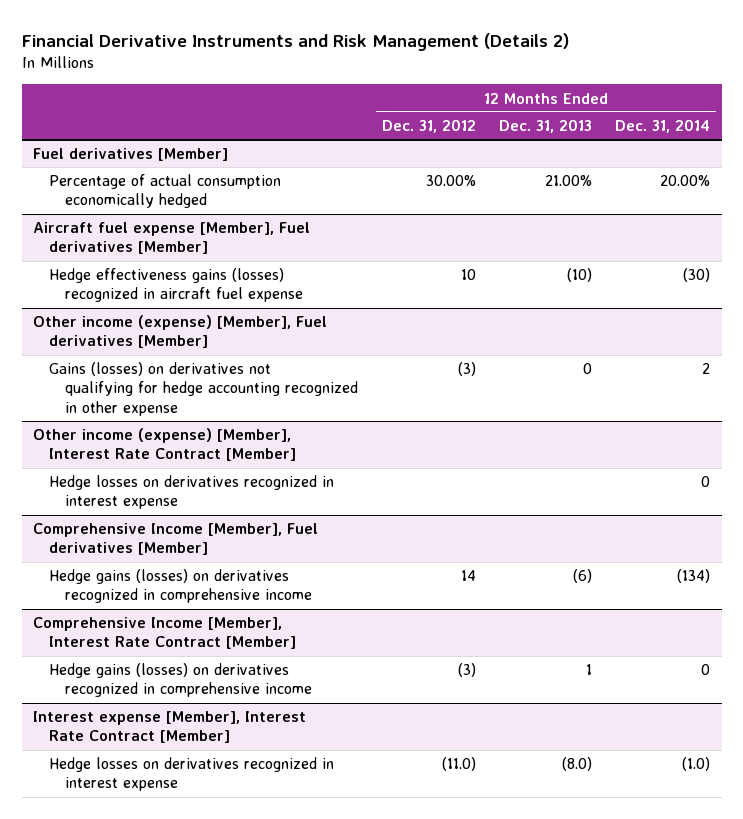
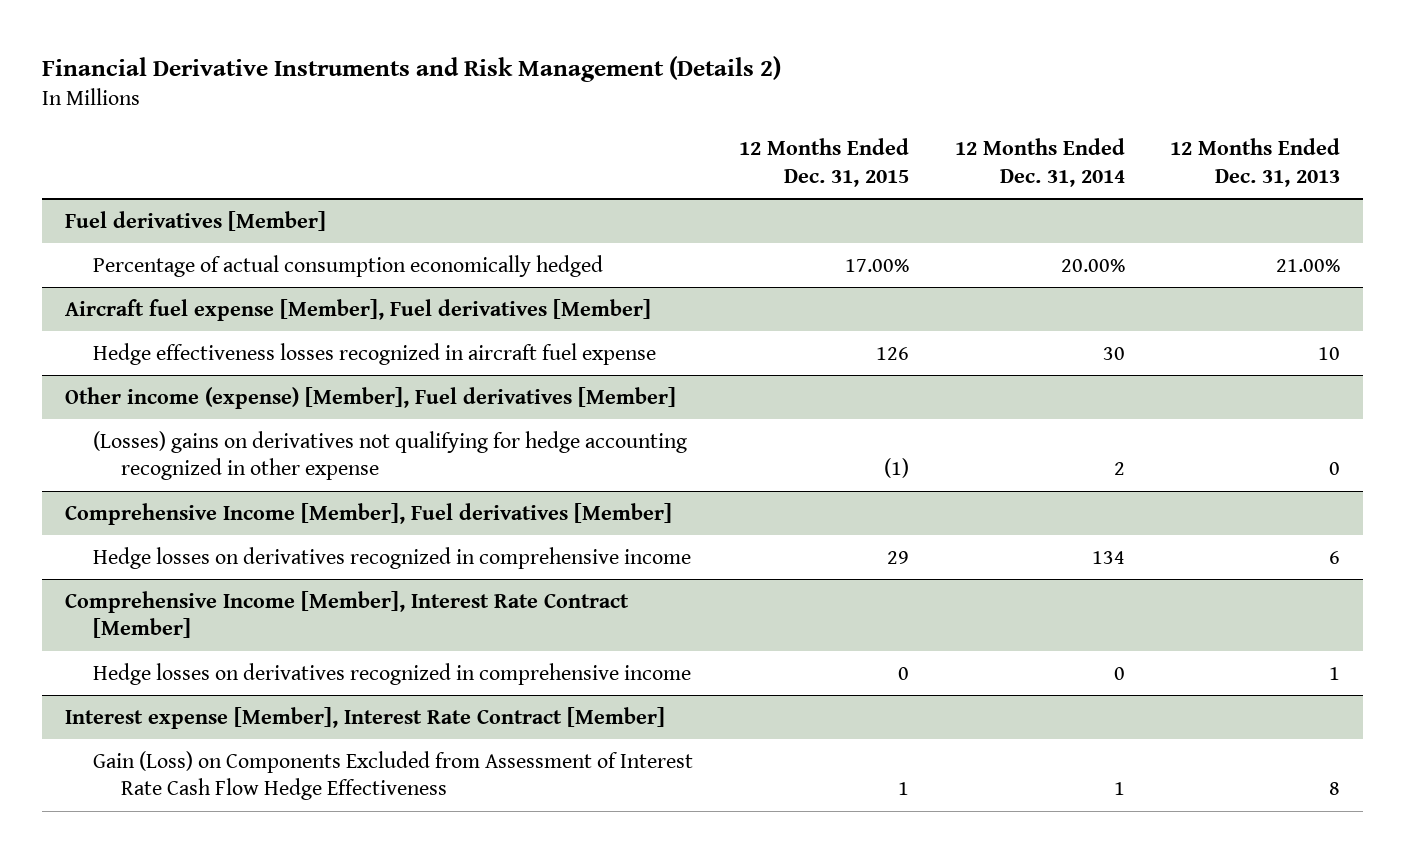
[381,118,476,133] Dec. 31, 2012 -> none
none -> [738,138,909,187] 12 Months Ended Dec. 31, 2015
[49,268,304,303] Hedge effectiveness gains (losses) recognized in aircraft fuel expense -> [93,342,657,365] Hedge effectiveness losses recognized in aircraft fuel expense
[566,268,592,283] (10) -> [1318,346,1341,360] 10
[683,268,711,283] (30) -> [1102,346,1125,360] 30
[33,428,297,462] Other income (expense) [Member], Interest Rate Contract [Member] -> none
[49,475,335,510] Hedge losses on derivatives recognized in interest expense -> none
[49,362,359,416] Gains (losses) on derivatives not qualifying for hedge accounting recognized in other expense -> [93,430,688,481] (Losses) gains on derivatives not qualifying for hedge accounting recognized in other expense
[49,569,313,604] Hedge gains (losses) on derivatives recognized in comprehensive income -> [93,546,692,569] Hedge losses on derivatives recognized in comprehensive income
[572,569,592,584] (6) -> [1329,550,1341,564] 6
[677,569,711,584] (134) -> [1091,550,1125,564] 134
[49,663,313,698] Hedge gains (losses) on derivatives recognized in comprehensive income -> [93,662,692,685] Hedge losses on derivatives recognized in comprehensive income
[49,757,335,792] Hedge losses on derivatives recognized in interest expense -> none
none -> [93,750,694,801] Gain (Loss) on Components Excluded from Assessment of Interest Rate Cash Flow Hedge Effectiveness

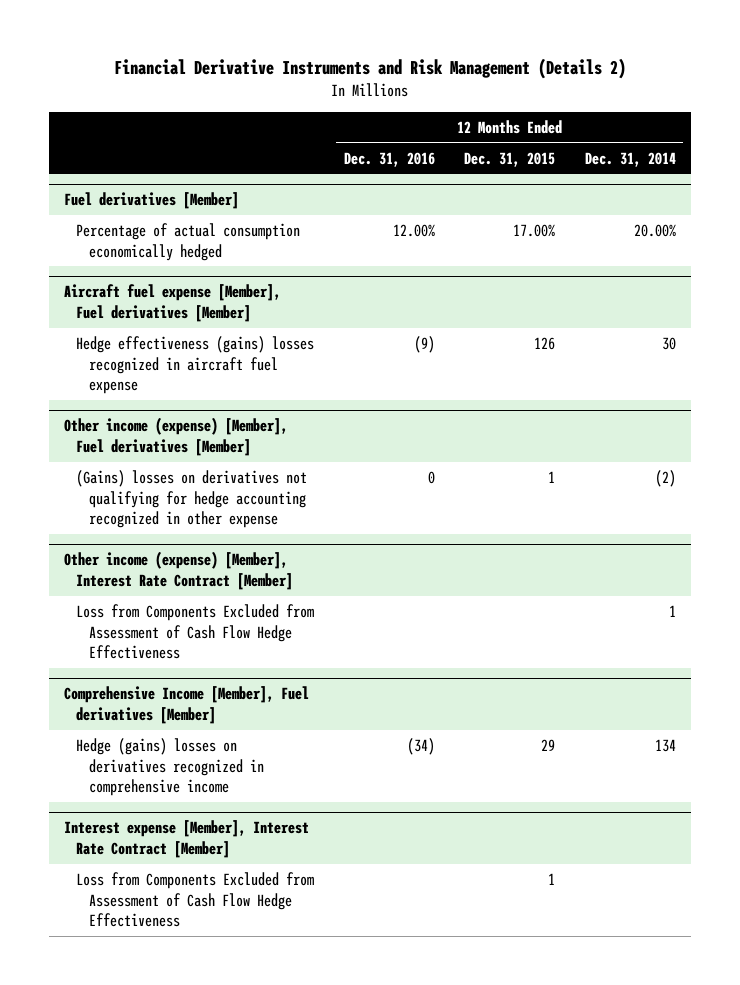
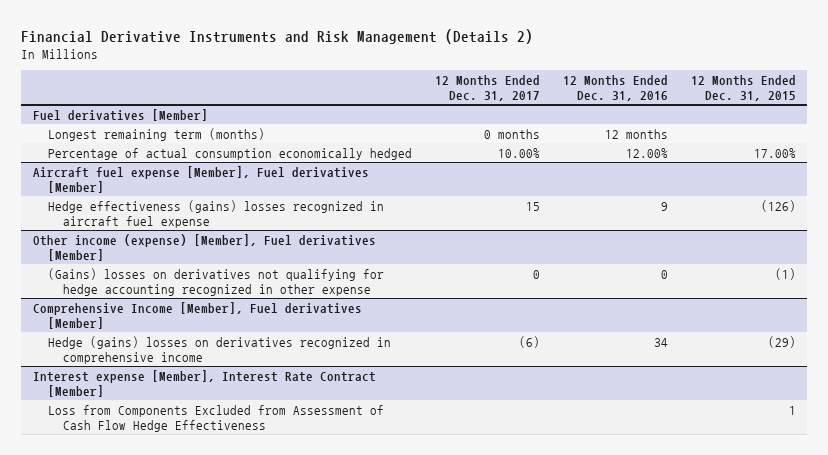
[584,151,676,167] Dec. 31, 2014 -> none
none -> [434,74,540,102] 12 Months Ended Dec. 31, 2017
none -> [47,127,265,141] Longest remaining term (months)
[413,335,435,353] (9) -> [660,201,668,211] 9
[534,336,556,350] 126 -> [760,199,796,212] (126)
[64,551,294,591] Other income (expense) [Member], Interest Rate Contract [Member] -> none
[76,603,315,660] Loss from Components Excluded from Assessment of Cash Flow Hedge Effectiveness -> none
[548,470,556,483] 1 -> [774,267,796,280] (1)
[406,737,435,755] (34) -> [653,337,668,347] 34
[541,738,556,751] 29 -> [767,335,796,348] (29)

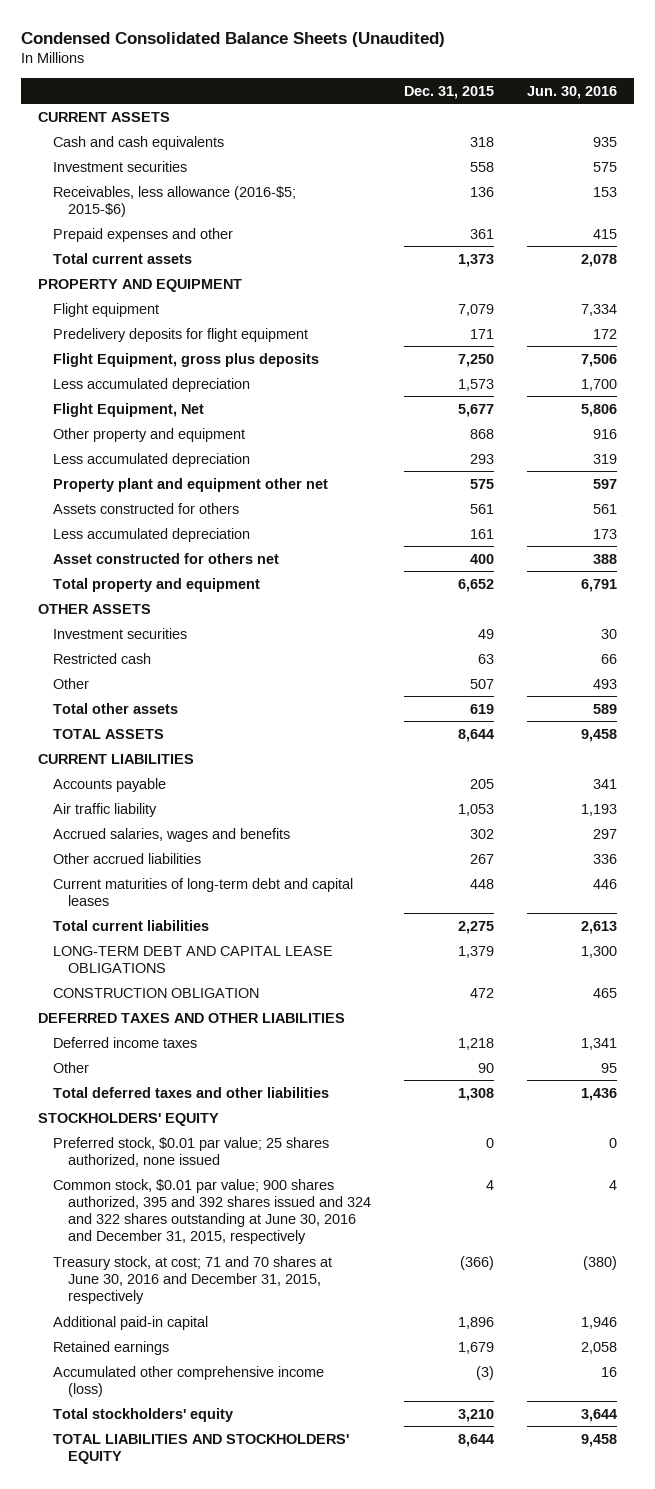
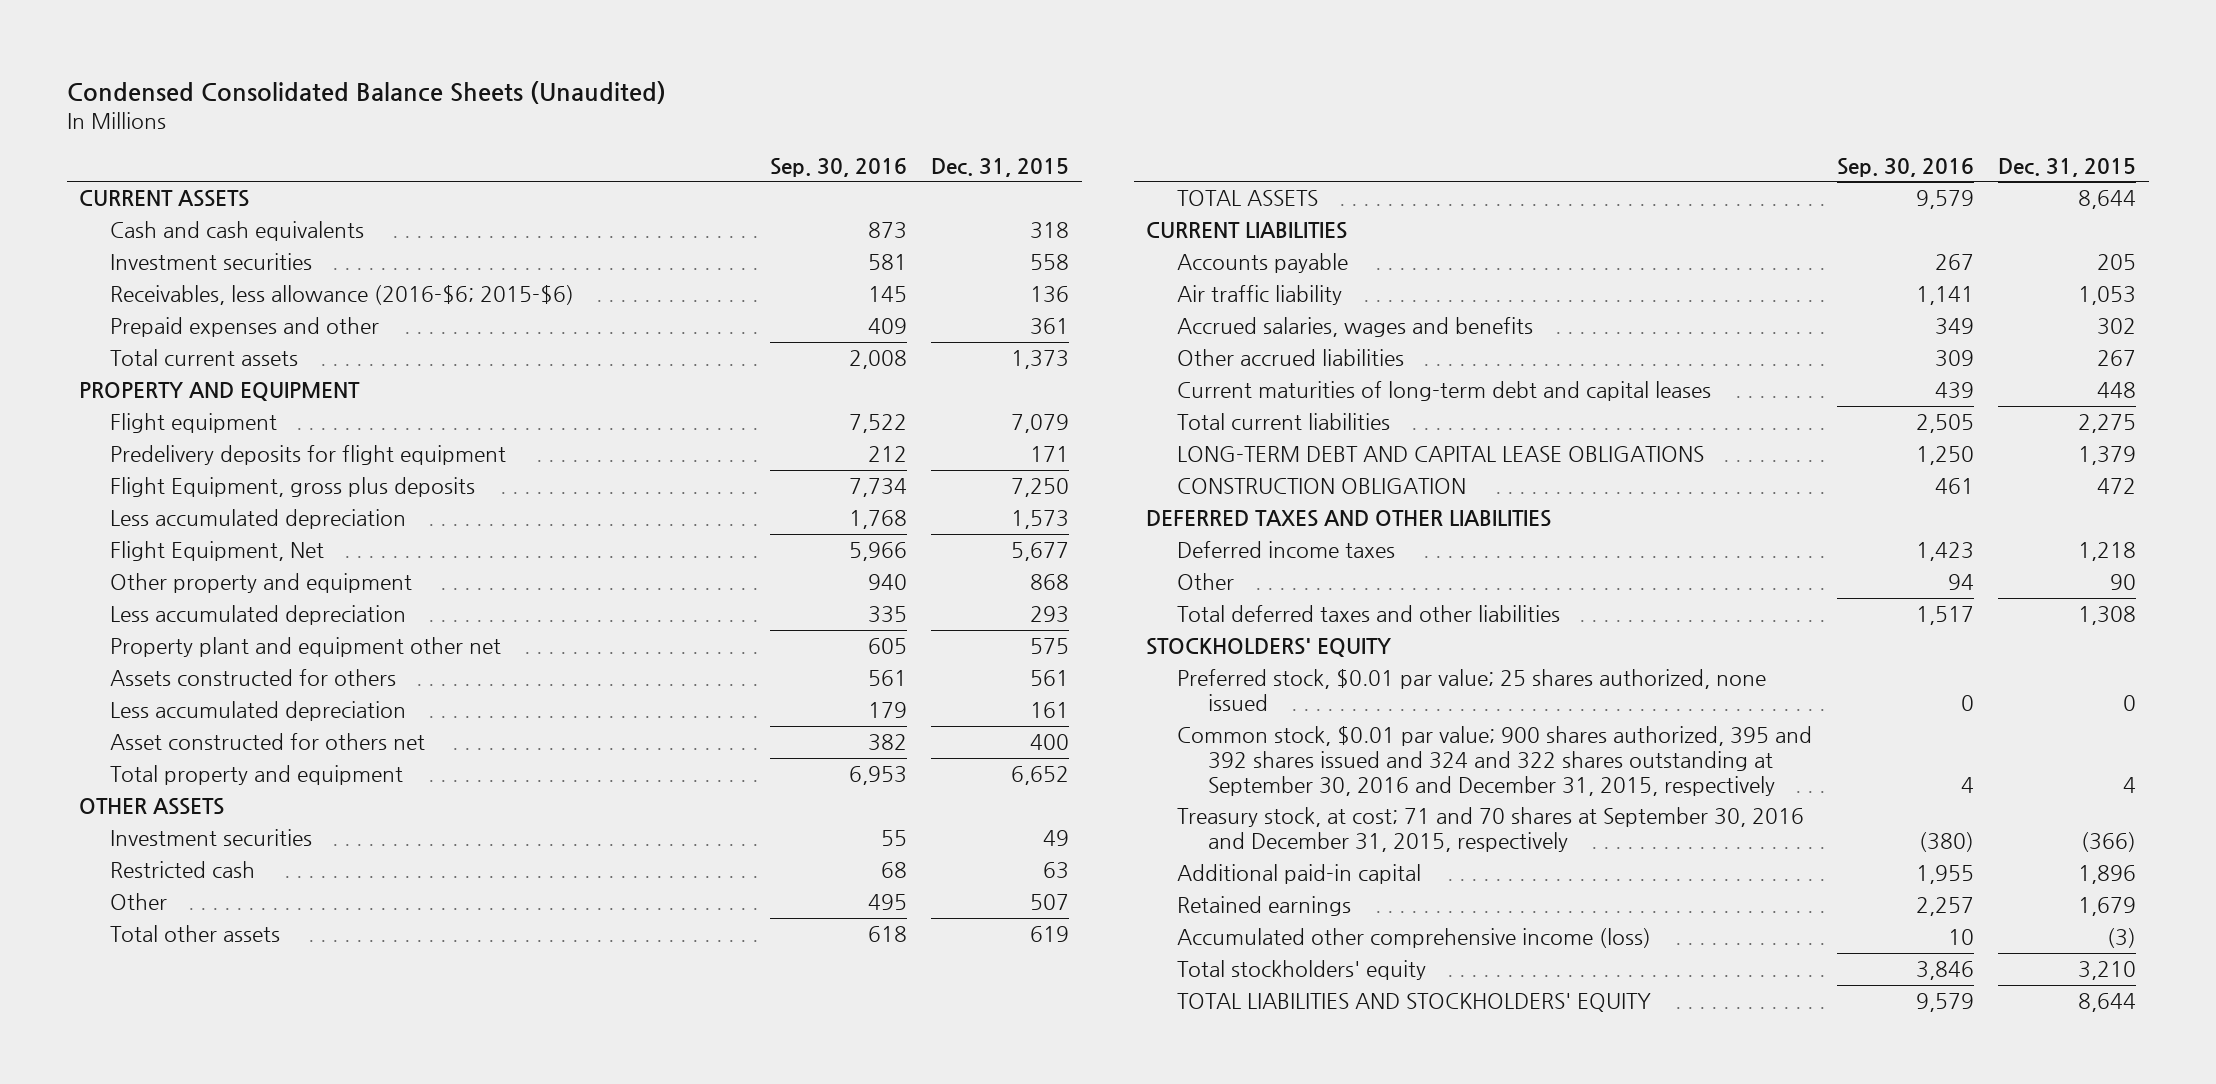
[527,85,618,99] Jun. 30, 2016 -> none
none -> [769,157,907,177] Sep. 30, 2016
[52,185,296,217] Receivables, less allowance (2016-$5; 2015-$6) -> [110,285,575,306] Receivables, less allowance (2016-$6; 2015-$6)
[52,1178,371,1245] Common stock, $0.01 par value; 900 shares authorized, 395 and 392 shares issued and 324 and 322 shares outstanding at June 30, 2016 and December 31, 2015, respectively -> [1177,726,1813,796] Common stock, $0.01 par value; 900 shares authorized, 395 and 392 shares issued and 324 and 322 shares outstanding at September 30, 2016 and December 31, 2015, respectively
[52,1255,332,1305] Treasury stock, at cost; 71 and 70 shares at June 30, 2016 and December 31, 2015, respectively -> [1177,807,1805,852] Treasury stock, at cost; 71 and 70 shares at September 30, 2016 and December 31, 2015, respectively

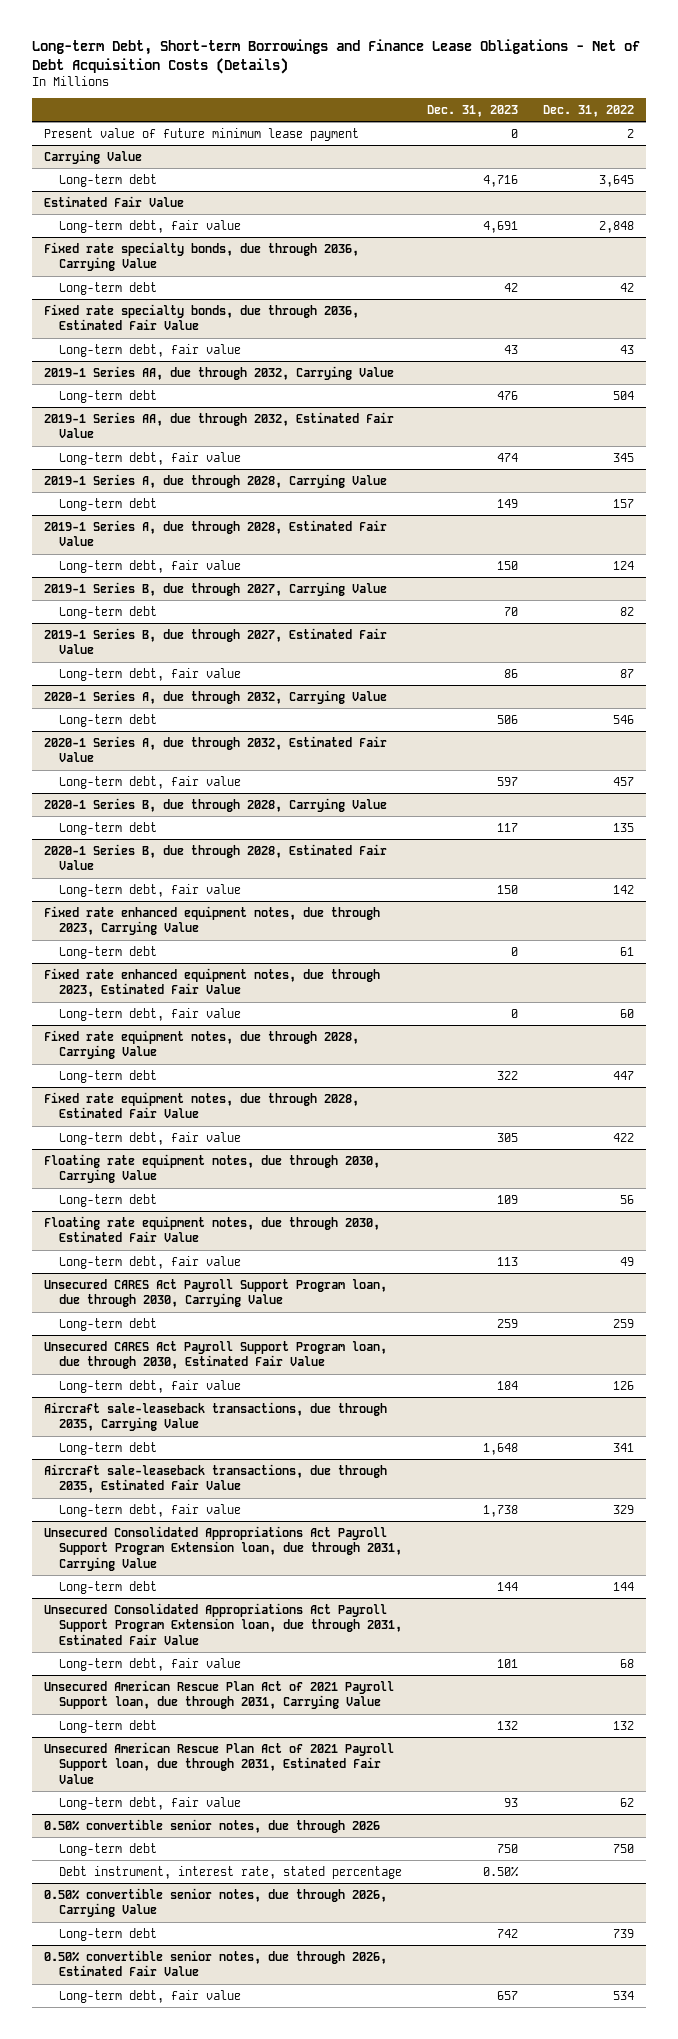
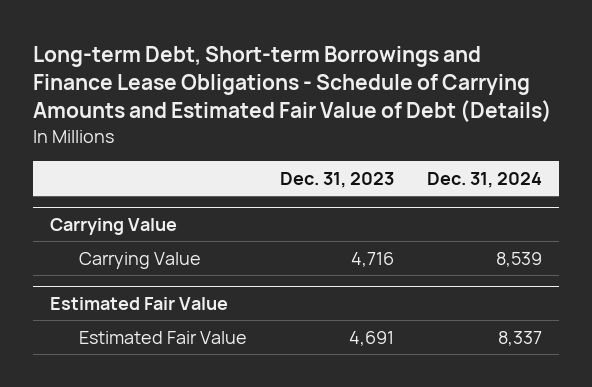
[31,38,640,74] Long-term Debt, Short-term Borrowings and Finance Lease Obligations - Net of Debt Acquisition Costs (Details) -> [33,45,553,123] Long-term Debt, Short-term Borrowings and Finance Lease Obligations - Schedule of Carrying Amounts and Estimated Fair Value of Debt (Details)
[542,105,634,118] Dec. 31, 2022 -> none
none -> [427,171,543,188] Dec. 31, 2024
[44,127,360,141] Present value of future minimum lease payment -> none
[58,173,157,187] Long-term debt -> [78,251,201,269] Carrying Value
[44,241,360,272] Fixed rate specialty bonds, due through 2036, Carrying Value -> none
[58,281,157,295] Long-term debt -> none
[44,303,360,331] Fixed rate specialty bonds, due through 2036, Estimated Fair Value -> none
[58,343,241,357] Long-term debt, fair value -> none
[44,365,395,380] 2019-1 Series AA, due through 2032, Carrying Value -> none
[58,389,157,403] Long-term debt -> none
[44,411,395,439] 2019-1 Series AA, due through 2032, Estimated Fair Value -> none
[58,451,241,465] Long-term debt, fair value -> none
[44,473,388,488] 2019-1 Series A, due through 2028, Carrying Value -> none
[58,497,157,511] Long-term debt -> none
[44,519,388,547] 2019-1 Series A, due through 2028, Estimated Fair Value -> none
[58,559,241,573] Long-term debt, fair value -> none
[44,581,388,596] 2019-1 Series B, due through 2027, Carrying Value -> none
[58,605,157,619] Long-term debt -> none
[44,627,388,655] 2019-1 Series B, due through 2027, Estimated Fair Value -> none
[58,667,241,681] Long-term debt, fair value -> none
[44,689,388,704] 2020-1 Series A, due through 2032, Carrying Value -> none
[58,713,157,727] Long-term debt -> none
[44,735,388,763] 2020-1 Series A, due through 2032, Estimated Fair Value -> none
[58,775,241,789] Long-term debt, fair value -> none
[44,797,388,812] 2020-1 Series B, due through 2028, Carrying Value -> none
[58,821,157,835] Long-term debt -> none
[44,843,388,871] 2020-1 Series B, due through 2028, Estimated Fair Value -> none
[58,883,241,897] Long-term debt, fair value -> none
[44,905,381,936] Fixed rate enhanced equipment notes, due through 2023, Carrying Value -> none
[58,945,157,959] Long-term debt -> none
[44,967,381,998] Fixed rate enhanced equipment notes, due through 2023, Estimated Fair Value -> none
[58,1007,241,1021] Long-term debt, fair value -> none
[44,1029,360,1060] Fixed rate equipment notes, due through 2028, Carrying Value -> none
[58,1069,157,1083] Long-term debt -> none
[44,1091,360,1119] Fixed rate equipment notes, due through 2028, Estimated Fair Value -> none
[58,1131,241,1145] Long-term debt, fair value -> none
[44,1153,381,1184] Floating rate equipment notes, due through 2030, Carrying Value -> none
[58,1193,157,1207] Long-term debt -> none
[44,1215,381,1243] Floating rate equipment notes, due through 2030, Estimated Fair Value -> none
[58,1255,241,1269] Long-term debt, fair value -> none
[44,1278,388,1308] Unsecured CARES Act Payroll Support Program loan, due through 2030, Carrying Value -> none
[58,1317,157,1331] Long-term debt -> none
[44,1340,388,1370] Unsecured CARES Act Payroll Support Program loan, due through 2030, Estimated Fair Value -> none
[58,1379,241,1393] Long-term debt, fair value -> none
[44,1401,388,1432] Aircraft sale-leaseback transactions, due through 2035, Carrying Value -> none
[58,1441,157,1455] Long-term debt -> none
[44,1463,388,1494] Aircraft sale-leaseback transactions, due through 2035, Estimated Fair Value -> none
[58,1503,241,1517] Long-term debt, fair value -> none
[44,1525,402,1571] Unsecured Consolidated Appropriations Act Payroll Support Program Extension loan, due through 2031, Carrying Value -> none
[58,1580,157,1594] Long-term debt -> none
[44,1602,402,1645] Unsecured Consolidated Appropriations Act Payroll Support Program Extension loan, due through 2031, Estimated Fair Value -> none
[58,1657,241,1671] Long-term debt, fair value -> none
[44,1679,395,1710] Unsecured American Rescue Plan Act of 2021 Payroll Support loan, due through 2031, Carrying Value -> none
[58,1719,157,1733] Long-term debt -> none
[44,1741,395,1784] Unsecured American Rescue Plan Act of 2021 Payroll Support loan, due through 2031, Estimated Fair Value -> none
[58,1796,241,1810] Long-term debt, fair value -> none
[44,1818,381,1833] 0.50% convertible senior notes, due through 2026 -> none
[58,1842,157,1856] Long-term debt -> none
[58,1865,402,1879] Debt instrument, interest rate, stated percentage -> none
[44,1887,388,1918] 0.50% convertible senior notes, due through 2026, Carrying Value -> none
[58,1927,157,1941] Long-term debt -> none
[44,1949,388,1977] 0.50% convertible senior notes, due through 2026, Estimated Fair Value -> none
[58,1989,241,2003] Long-term debt, fair value -> none
[58,219,241,233] Long-term debt, fair value -> [78,330,247,344] Estimated Fair Value

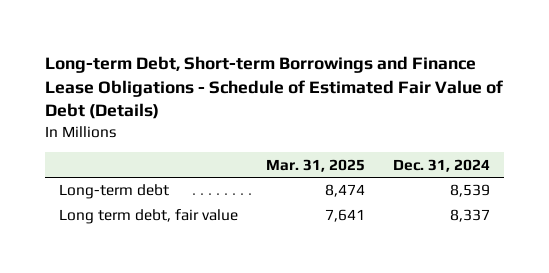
[33,45,553,123] Long-term Debt, Short-term Borrowings and Finance Lease Obligations - Schedule of Carrying Amounts and Estimated Fair Value of Debt (Details) -> [45,56,504,120] Long-term Debt, Short-term Borrowings and Finance Lease Obligations - Schedule of Estimated Fair Value of Debt (Details)
[279,171,394,188] Dec. 31, 2023 -> none
none -> [266,158,366,172] Mar. 31, 2025
[50,217,178,235] Carrying Value -> none
[50,296,229,310] Estimated Fair Value -> none
[78,251,201,269] Carrying Value -> [59,184,170,200] Long-term debt
[78,330,247,344] Estimated Fair Value -> [59,209,239,225] Long term debt, fair value

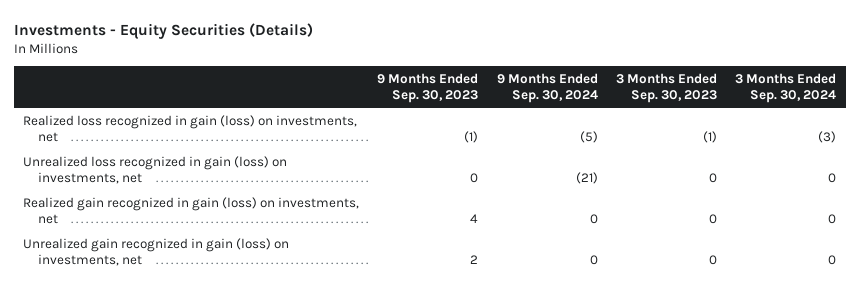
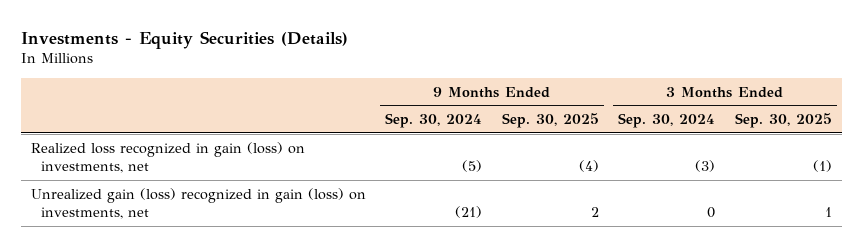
[377,72,479,104] 9 Months Ended Sep. 30, 2023 -> none
[616,72,718,104] 3 Months Ended Sep. 30, 2023 -> none
none -> [501,113,599,129] Sep. 30, 2025
none -> [734,113,832,129] Sep. 30, 2025
[23,196,360,225] Realized gain recognized in gain (loss) on investments, net -> none
[23,237,290,267] Unrealized gain recognized in gain (loss) on investments, net -> none
[23,155,288,185] Unrealized loss recognized in gain (loss) on investments, net -> [30,187,366,220] Unrealized gain (loss) recognized in gain (loss) on investments, net

